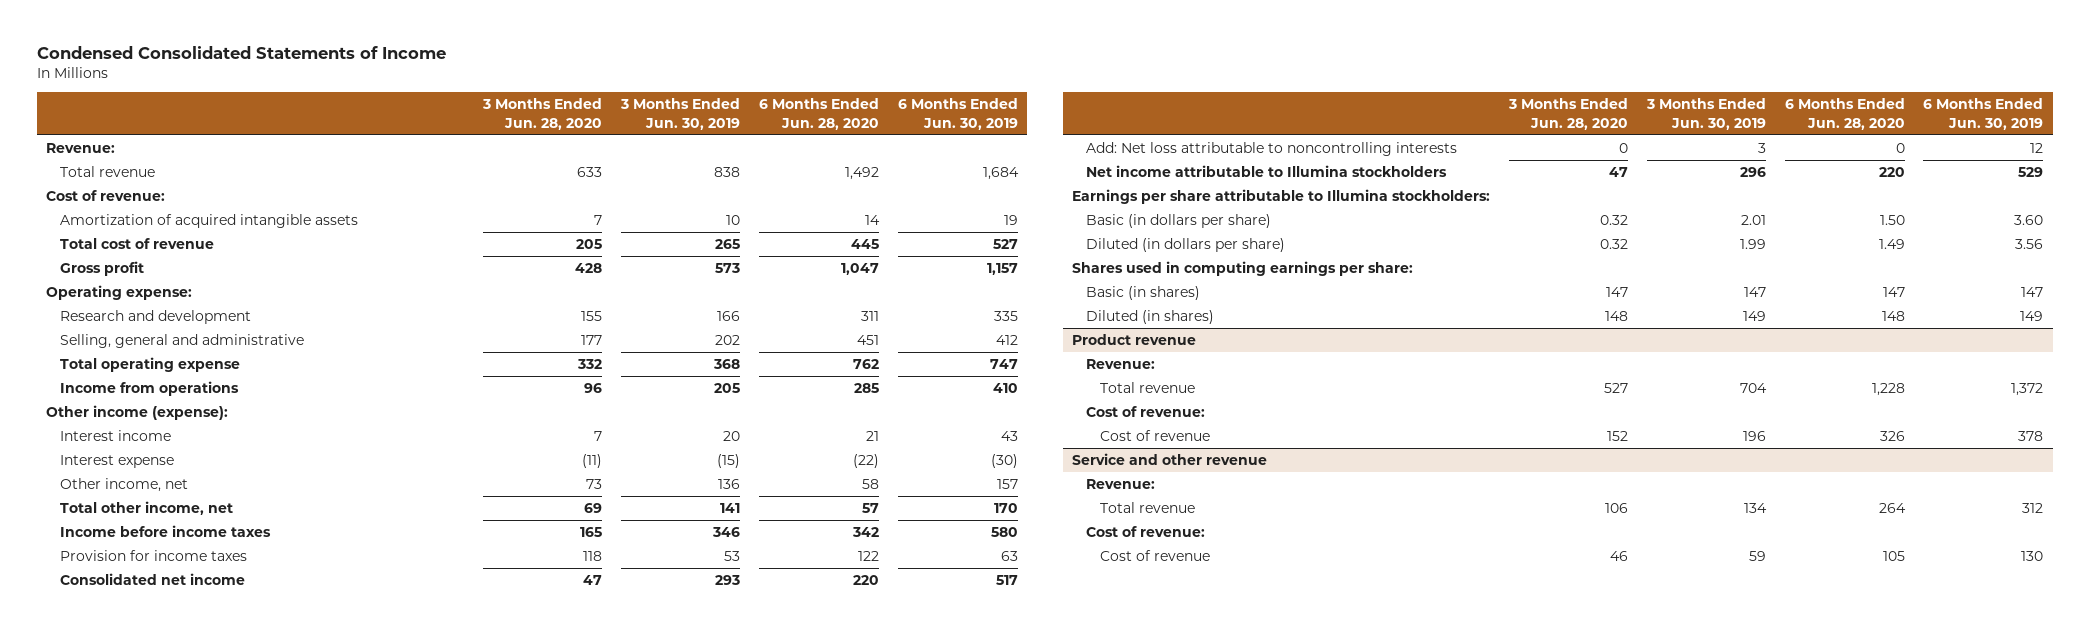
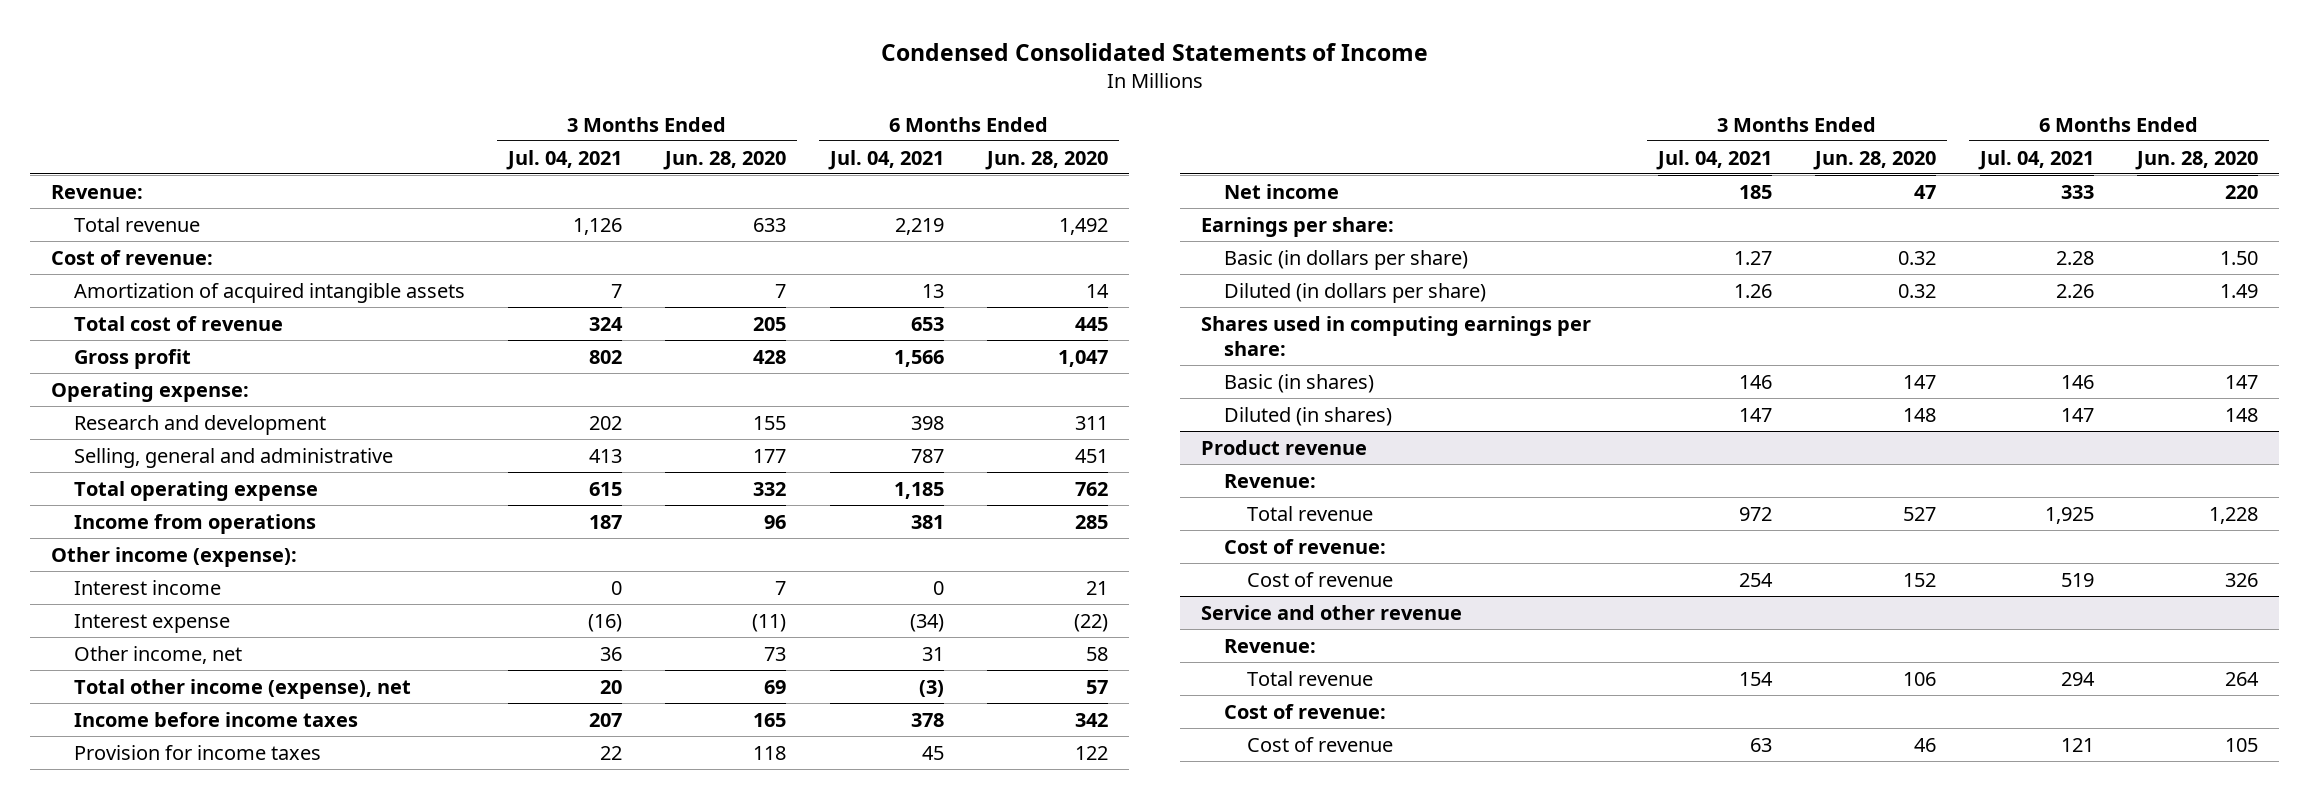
[619,98,740,130] 3 Months Ended Jun. 30, 2019 -> none
[897,98,1018,130] 6 Months Ended Jun. 30, 2019 -> none
none -> [506,149,623,170] Jul. 04, 2021
none -> [827,149,944,170] Jul. 04, 2021
[60,501,234,516] Total other income, net -> [73,678,411,699] Total other income (expense), net
[60,573,246,586] Consolidated net income -> none
[1086,142,1458,157] Add: Net loss attributable to noncontrolling interests -> none
[1086,165,1448,178] Net income attributable to Illumina stockholders -> [1224,183,1340,199] Net income
[1072,189,1491,205] Earnings per share attributable to Illumina stockholders: -> [1201,216,1395,237] Earnings per share:

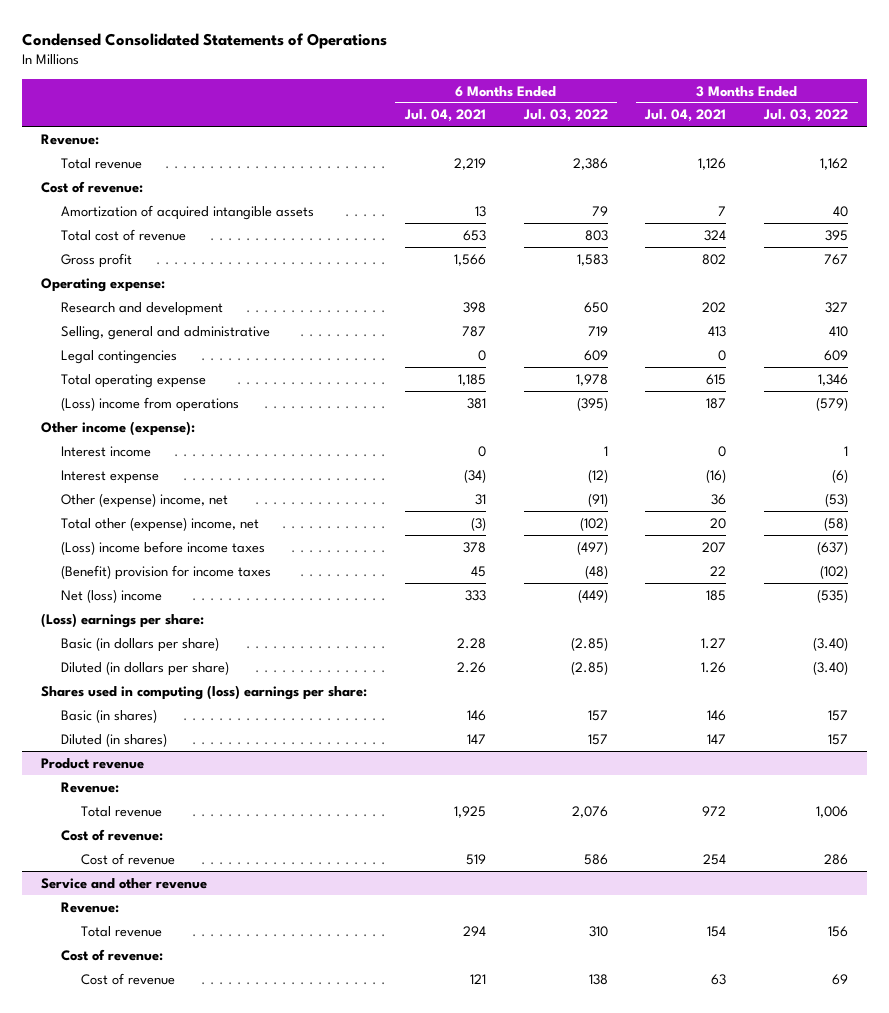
[880,42,1428,61] Condensed Consolidated Statements of Income -> [22,32,388,49] Condensed Consolidated Statements of Operations
[663,150,787,170] Jun. 28, 2020 -> none
[984,150,1108,170] Jun. 28, 2020 -> none
none -> [522,109,608,123] Jul. 03, 2022
none -> [763,109,849,123] Jul. 03, 2022
none -> [61,349,178,364] Legal contingencies
[73,513,316,534] Income from operations -> [61,396,240,412] (Loss) income from operations
[73,645,242,664] Other income, net -> [61,492,229,508] Other (expense) income, net
[73,678,411,699] Total other income (expense), net -> [61,516,260,532] Total other (expense) income, net
[73,711,358,727] Income before income taxes -> [61,540,266,555] (Loss) income before income taxes
[73,744,321,760] Provision for income taxes -> [61,564,272,580] (Benefit) provision for income taxes
[1224,183,1340,199] Net income -> [61,588,163,603] Net (loss) income
[1201,216,1395,237] Earnings per share: -> [41,612,205,628] (Loss) earnings per share:
[1201,315,1592,357] Shares used in computing earnings per share: -> [41,684,368,700] Shares used in computing (loss) earnings per share:

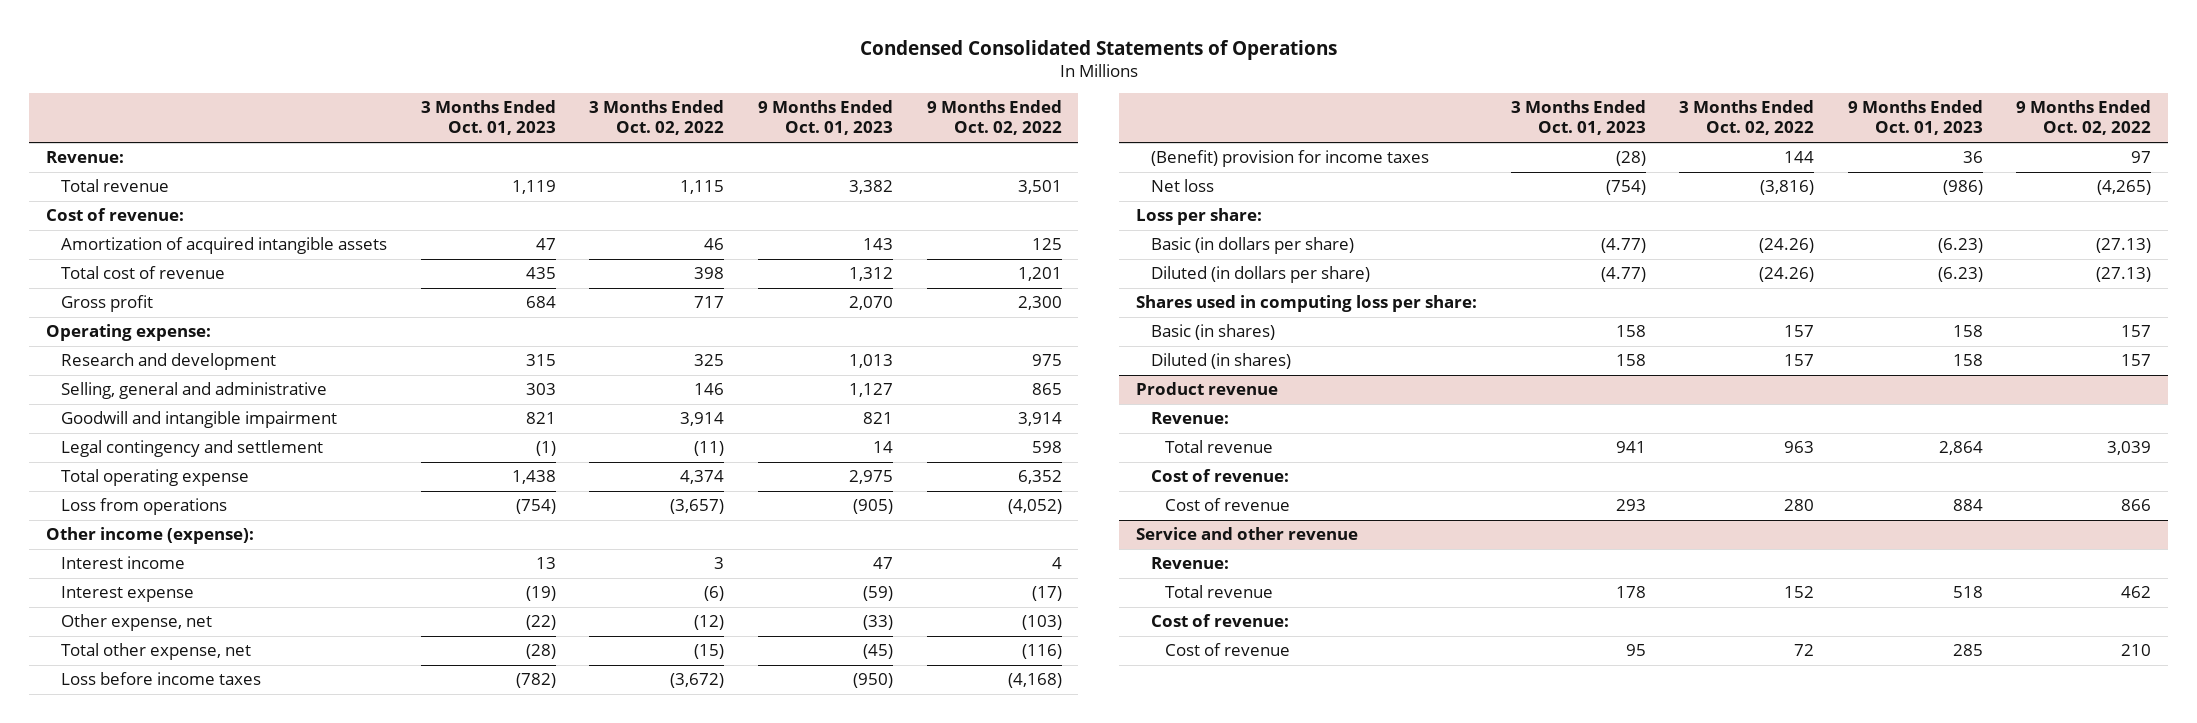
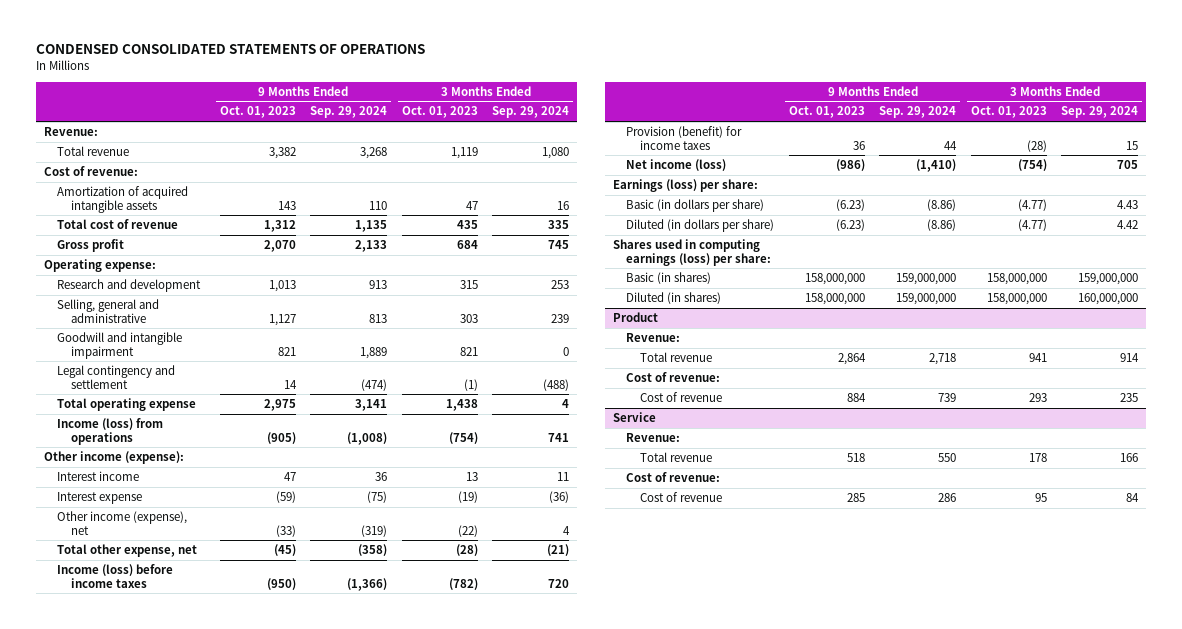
[859,39,1337,60] Condensed Consolidated Statements of Operations -> [36,44,426,55] CONDENSED CONSOLIDATED STATEMENTS OF OPERATIONS
[589,100,725,136] 3 Months Ended Oct. 02, 2022 -> none
[926,100,1062,136] 9 Months Ended Oct. 02, 2022 -> none
none -> [310,106,388,119] Sep. 29, 2024
none -> [492,106,570,119] Sep. 29, 2024
[60,498,227,516] Loss from operations -> [57,418,164,445] Income (loss) from operations
[60,614,212,632] Other expense, net -> [57,511,188,535] Other income (expense), net
[60,672,261,686] Loss before income taxes -> [57,564,174,588] Income (loss) before income taxes
[1150,150,1429,168] (Benefit) provision for income taxes -> [626,126,743,150] Provision (benefit) for income taxes
[1150,179,1214,193] Net loss -> [626,159,727,172] Net income (loss)
[1135,208,1262,226] Loss per share: -> [612,179,758,193] Earnings (loss) per share:
[1135,295,1477,313] Shares used in computing loss per share: -> [612,239,772,266] Shares used in computing earnings (loss) per share:
[1615,325,1646,338] 158 -> [986,273,1047,286] 158,000,000
[1952,325,1983,338] 158 -> [804,273,865,286] 158,000,000
[1615,354,1646,367] 158 -> [986,293,1047,306] 158,000,000
[1952,354,1983,367] 158 -> [804,293,865,306] 158,000,000
[1135,382,1278,396] Product revenue -> [612,312,658,323] Product
[1135,527,1358,541] Service and other revenue -> [612,412,656,423] Service

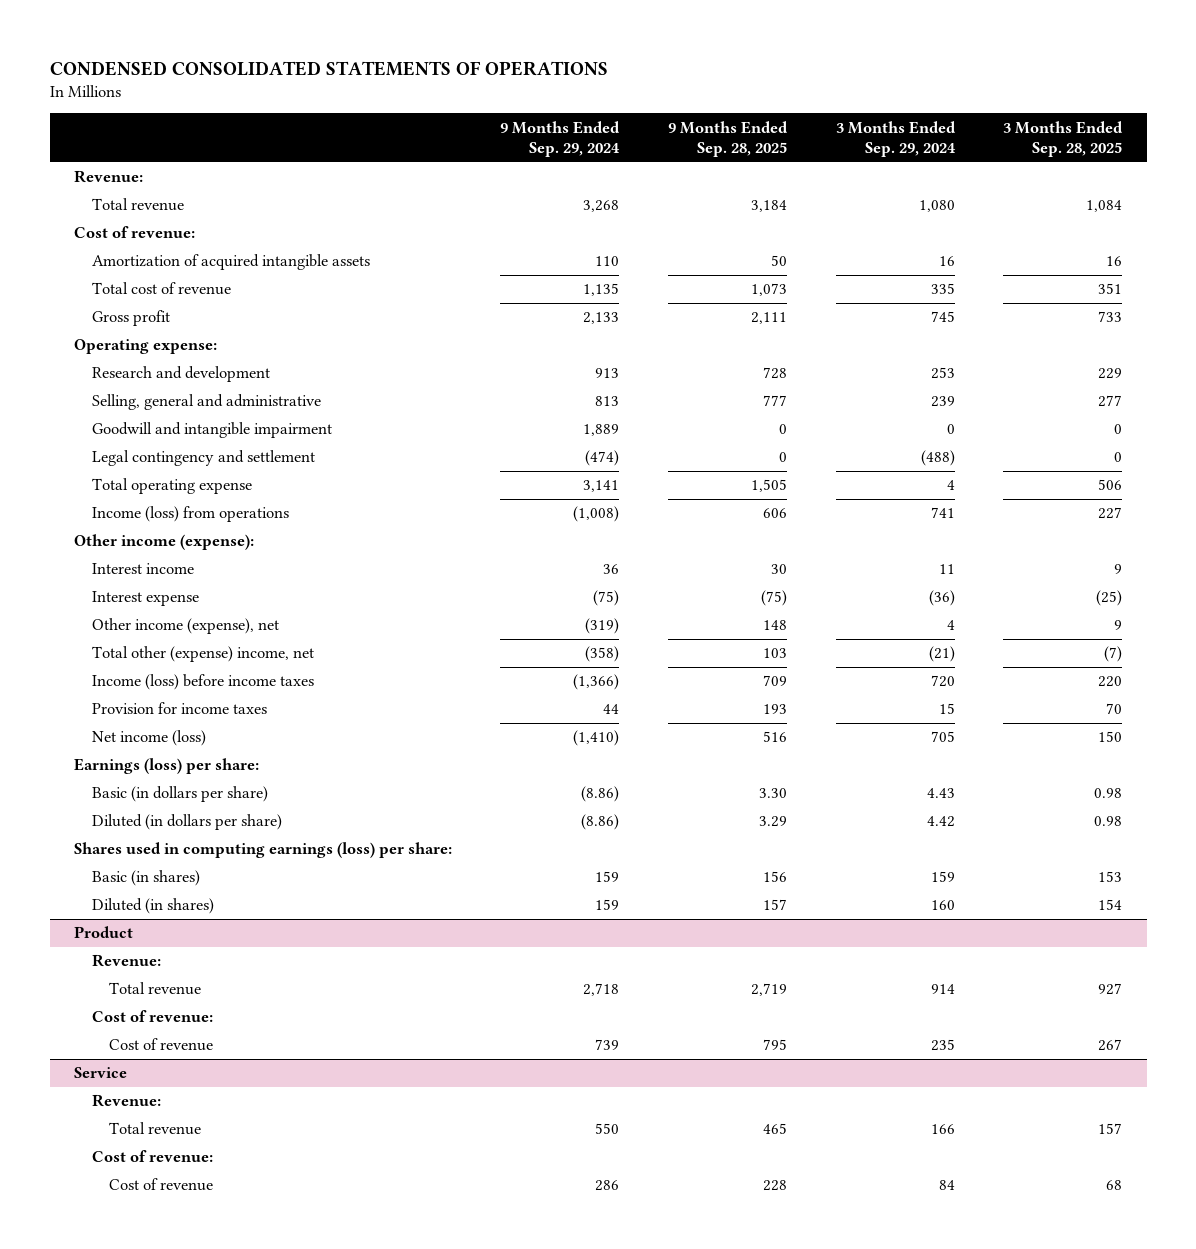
[219,106,296,119] Oct. 01, 2023 -> none
[401,106,478,119] Oct. 01, 2023 -> none
none -> [668,120,789,157] 9 Months Ended Sep. 28, 2025
none -> [1003,120,1124,157] 3 Months Ended Sep. 28, 2025
[57,544,198,558] Total other expense, net -> [91,646,314,663] Total other (expense) income, net
[626,126,743,150] Provision (benefit) for income taxes -> [91,702,267,715] Provision for income taxes
[896,273,957,286] 159,000,000 -> [595,871,620,883] 159
[1078,273,1139,286] 159,000,000 -> [930,871,955,883] 159
[896,293,957,306] 159,000,000 -> [595,899,620,911] 159
[1078,293,1139,306] 160,000,000 -> [930,900,955,911] 160

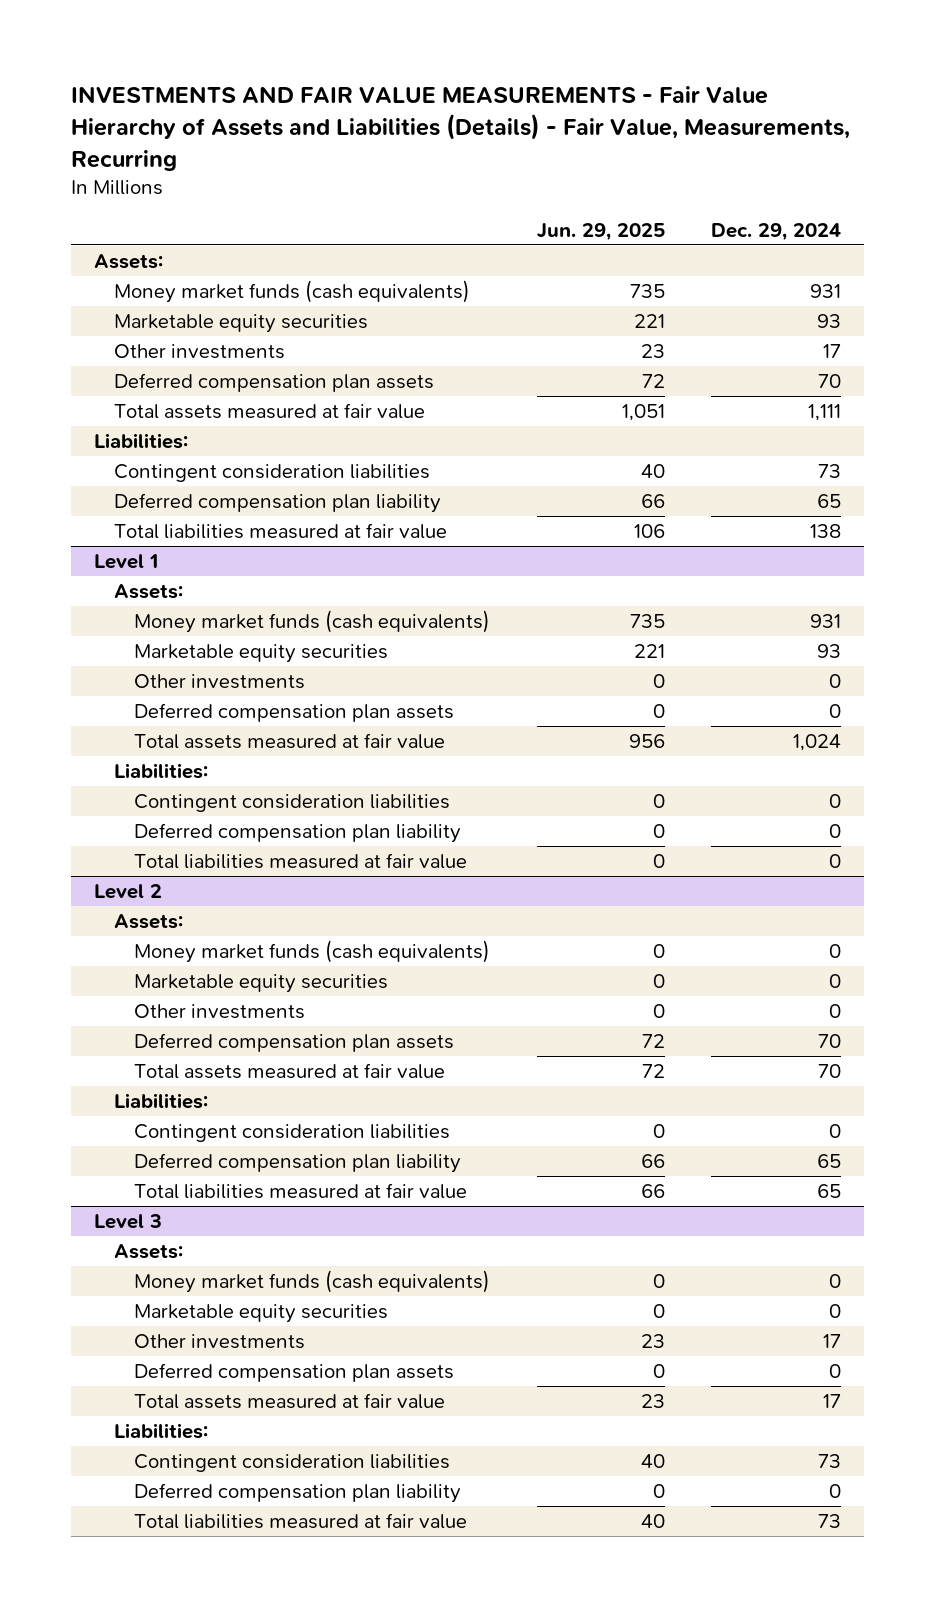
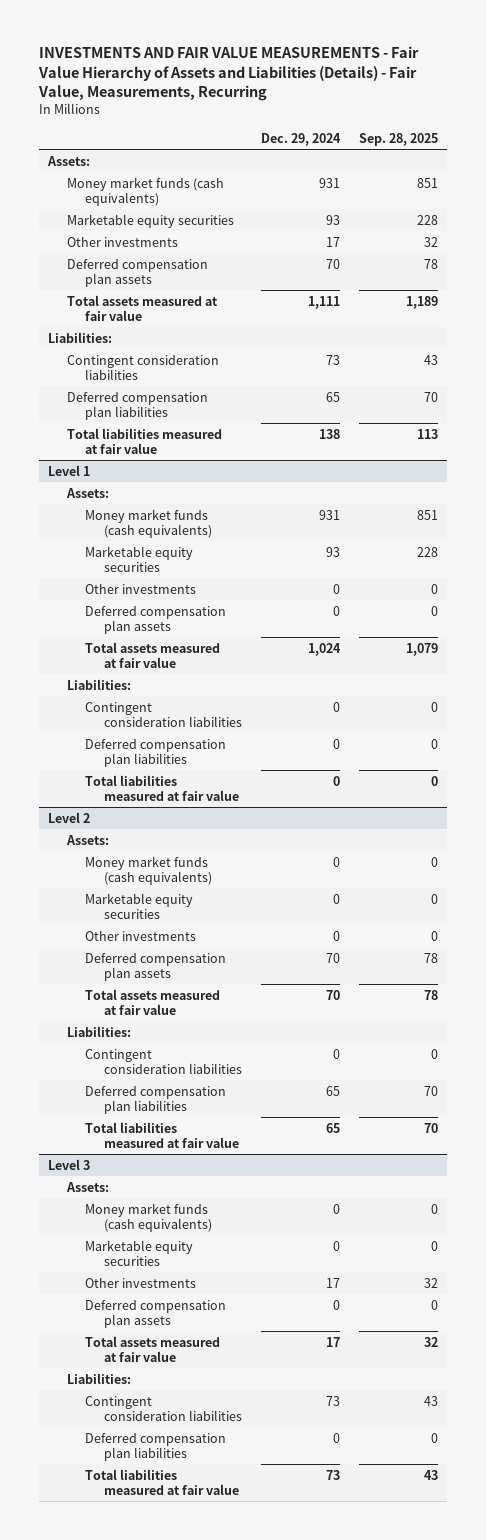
[536,222,665,241] Jun. 29, 2025 -> none
none -> [358,132,438,146] Sep. 28, 2025
[114,493,442,514] Deferred compensation plan liability -> [66,391,208,420] Deferred compensation plan liabilities
[134,823,462,844] Deferred compensation plan liability -> [85,738,227,767] Deferred compensation plan liabilities
[134,1153,462,1174] Deferred compensation plan liability -> [85,1085,227,1114] Deferred compensation plan liabilities
[134,1483,462,1504] Deferred compensation plan liability -> [85,1432,227,1461] Deferred compensation plan liabilities

